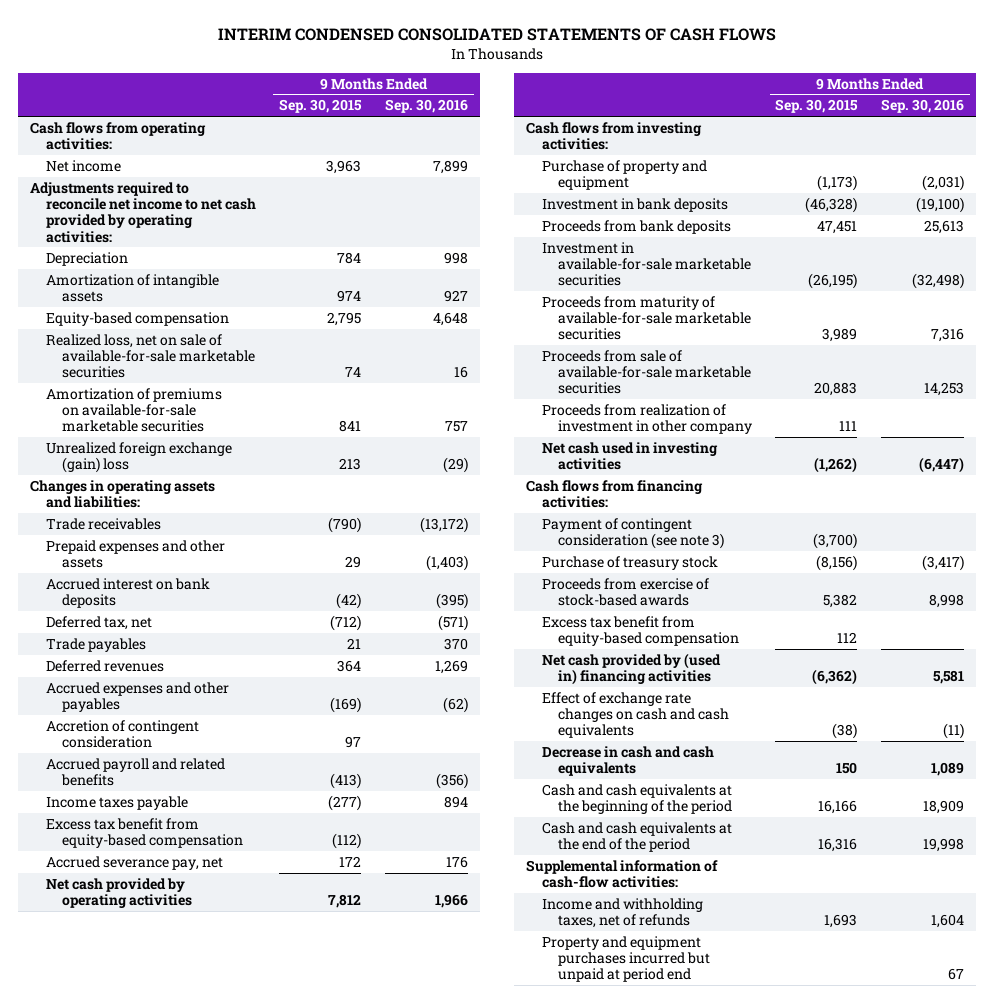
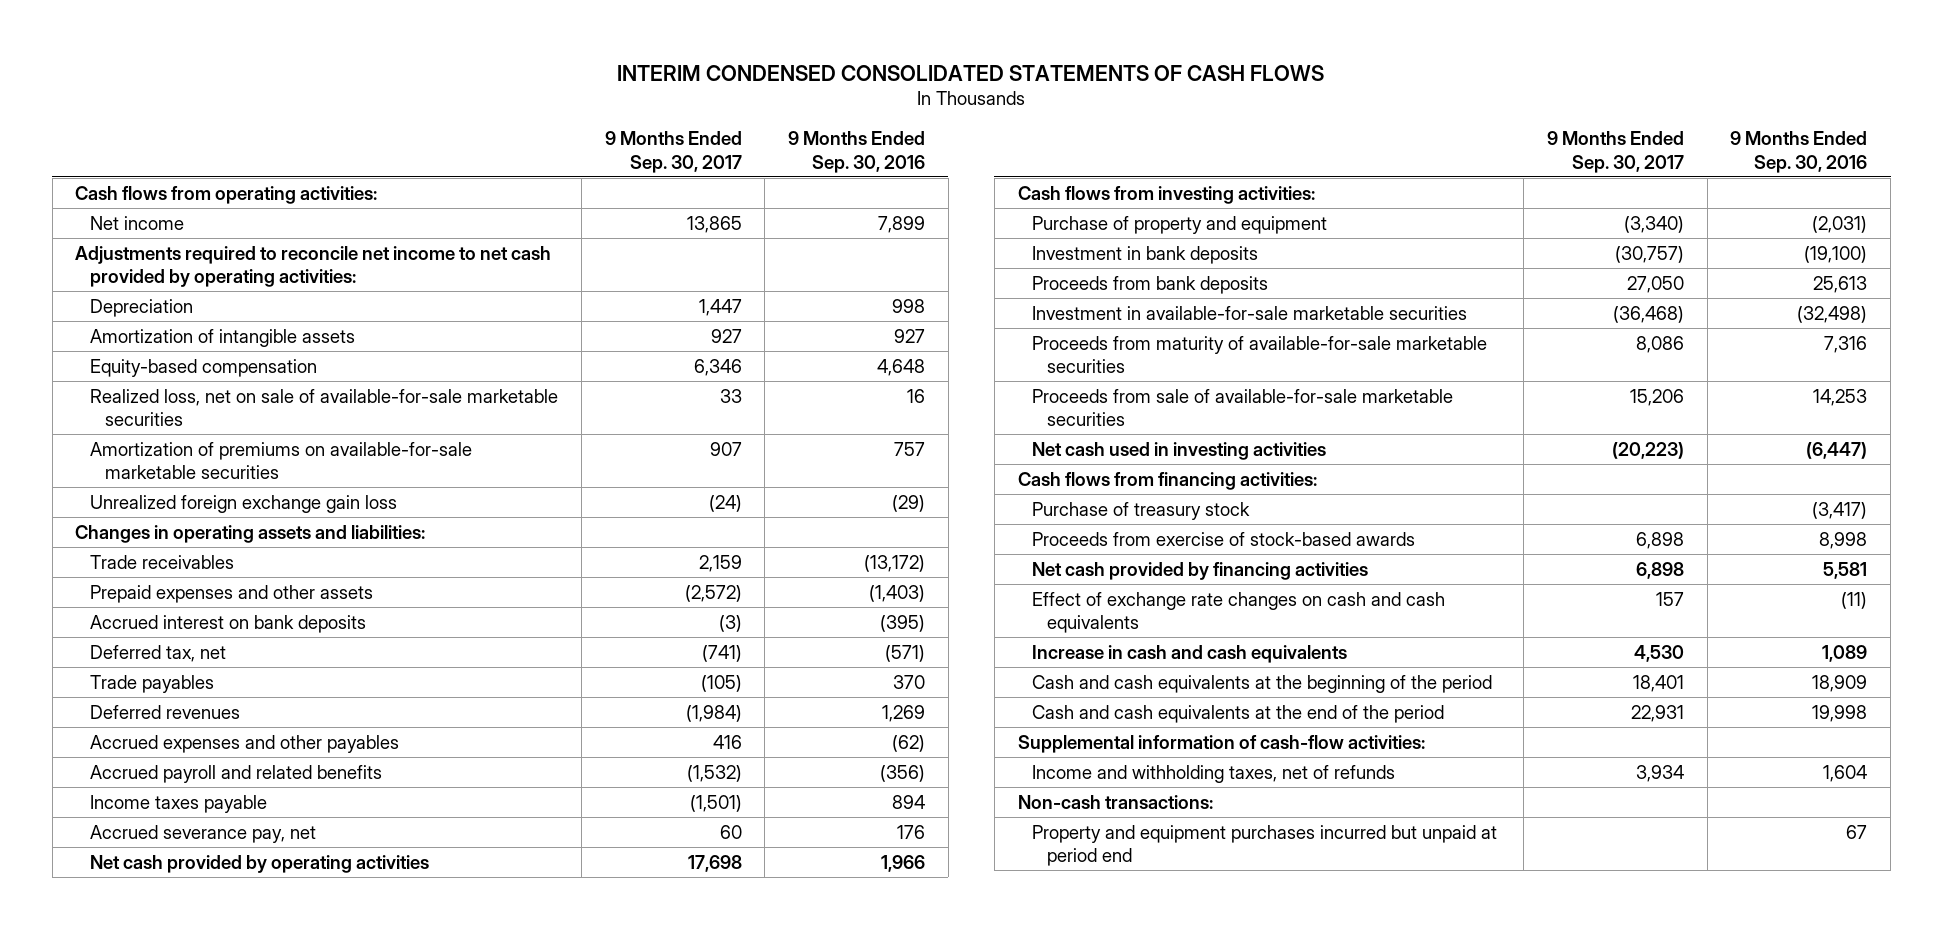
[279,99,363,114] Sep. 30, 2015 -> none
none -> [604,131,742,173] 9 Months Ended Sep. 30, 2017
[45,441,232,474] Unrealized foreign exchange (gain) loss -> [90,494,398,513] Unrealized foreign exchange gain loss
[45,719,199,749] Accretion of contingent consideration -> none
[45,817,243,849] Excess tax benefit from equity-based compensation -> none
[541,403,752,435] Proceeds from realization of investment in other company -> none
[541,517,724,550] Payment of contingent consideration (see note 3) -> none
[541,615,739,647] Excess tax benefit from equity-based compensation -> none
[541,652,721,686] Net cash provided by (used in) financing activities -> [1032,561,1369,580] Net cash provided by financing activities
[541,745,714,777] Decrease in cash and cash equivalents -> [1032,644,1348,663] Increase in cash and cash equivalents
none -> [1017,794,1213,809] Non-cash transactions:

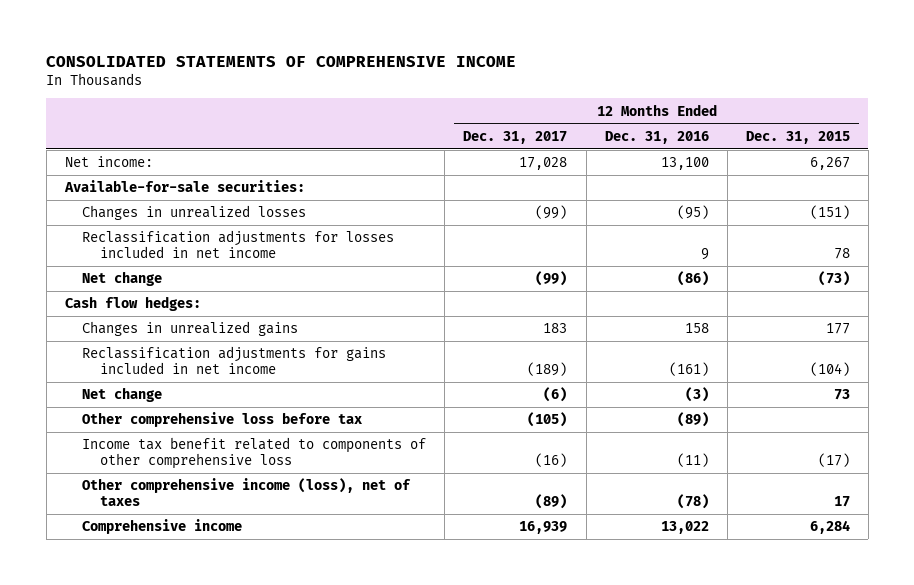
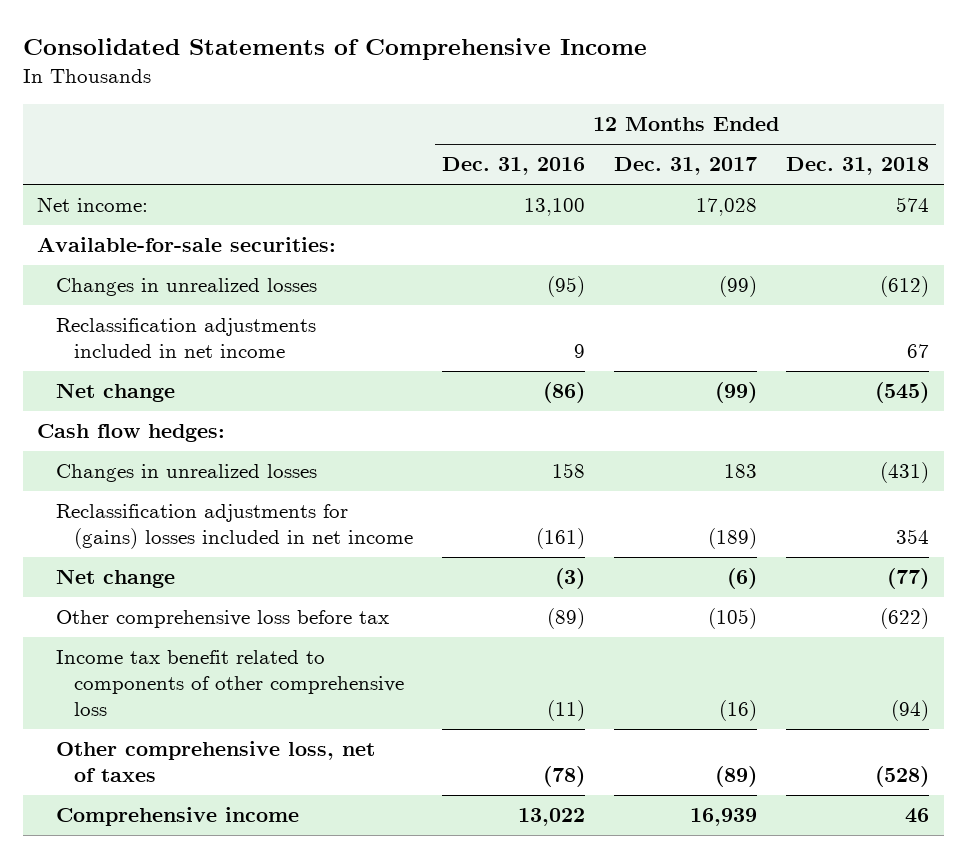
[46,56,517,68] CONSOLIDATED STATEMENTS OF COMPREHENSIVE INCOME -> [22,38,647,61] Consolidated Statements of Comprehensive Income
[745,130,850,144] Dec. 31, 2015 -> none
none -> [786,157,930,176] Dec. 31, 2018
[82,230,395,259] Reclassification adjustments for losses included in net income -> [55,318,316,359] Reclassification adjustments included in net income
[82,321,299,337] Changes in unrealized gains -> [55,464,317,483] Changes in unrealized losses
[82,346,387,375] Reclassification adjustments for gains included in net income -> [55,504,414,550] Reclassification adjustments for (gains) losses included in net income
[82,478,412,507] Other comprehensive income (loss), net of taxes -> [55,741,375,783] Other comprehensive loss, net of taxes

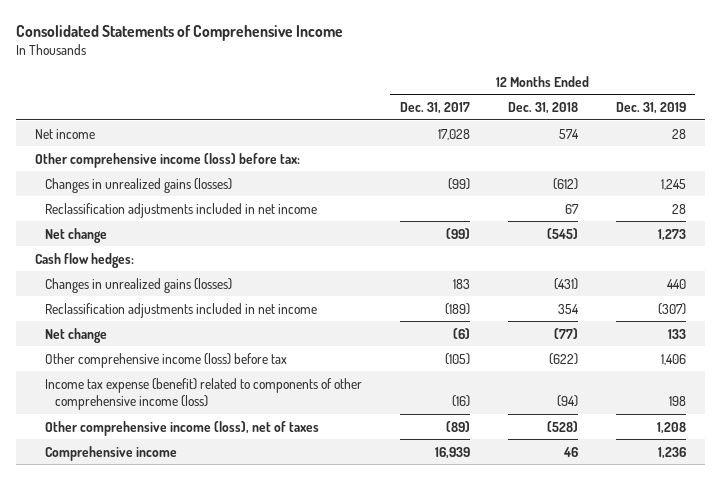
[442,157,586,176] Dec. 31, 2016 -> none
none -> [615,102,686,115] Dec. 31, 2019
[37,197,149,213] Net income: -> [34,128,95,139] Net income
[37,237,337,253] Available-for-sale securities: -> [34,152,300,168] Other comprehensive income (loss) before tax:
[55,278,317,297] Changes in unrealized losses -> [44,177,232,193] Changes in unrealized gains (losses)
[55,464,317,483] Changes in unrealized losses -> [44,277,232,293] Changes in unrealized gains (losses)
[55,504,414,550] Reclassification adjustments for (gains) losses included in net income -> [44,302,317,318] Reclassification adjustments included in net income
[55,610,389,629] Other comprehensive loss before tax -> [44,352,287,368] Other comprehensive income (loss) before tax
[55,650,405,717] Income tax benefit related to components of other comprehensive loss -> [44,377,362,411] Income tax expense (benefit) related to components of other comprehensive income (loss)
[55,741,375,783] Other comprehensive loss, net of taxes -> [44,420,319,436] Other comprehensive income (loss), net of taxes

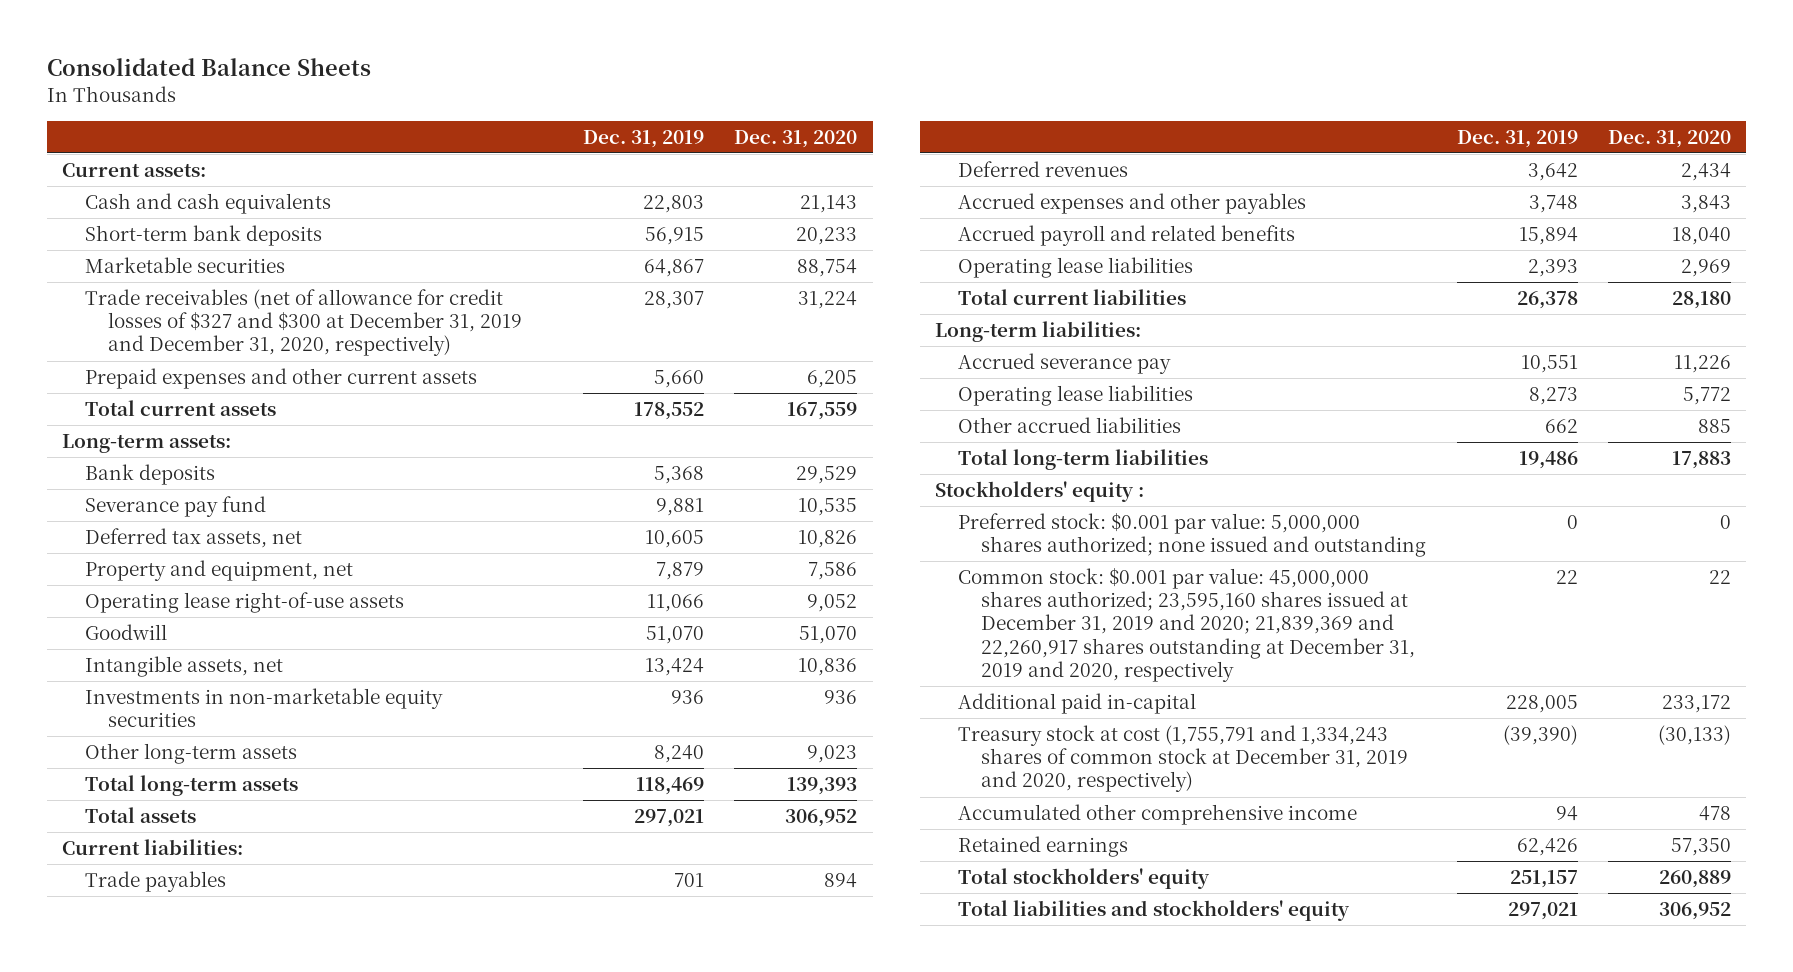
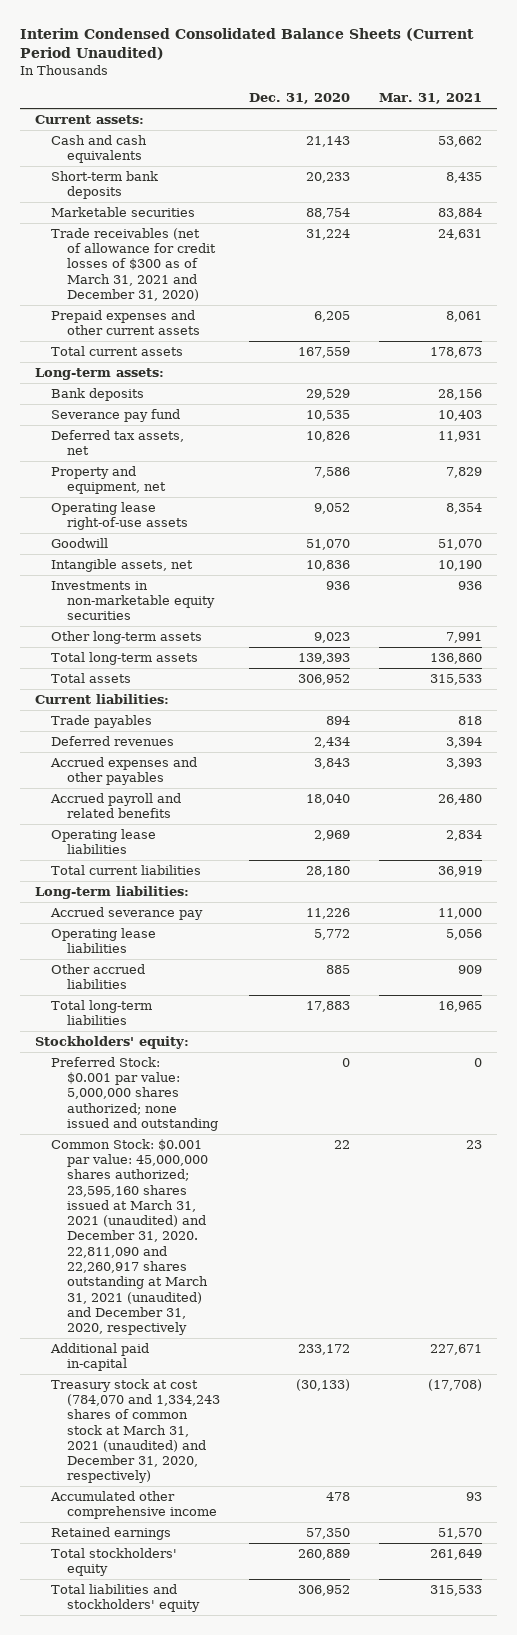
[46,58,371,77] Consolidated Balance Sheets -> [19,28,474,61] Interim Condensed Consolidated Balance Sheets (Current Period Unaudited)
[582,129,704,148] Dec. 31, 2019 -> none
none -> [379,93,483,105] Mar. 31, 2021
[84,289,522,357] Trade receivables (net of allowance for credit losses of $327 and $300 at December 31, 2019 and December 31, 2020, respectively) -> [50,227,216,301] Trade receivables (net of allowance for credit losses of $300 as of March 31, 2021 and December 31, 2020)
[935,481,1145,503] Stockholders' equity : -> [34,1035,189,1049] Stockholders' equity:
[958,513,1427,558] Preferred stock: $0.001 par value: 5,000,000 shares authorized; none issued and outstanding -> [50,1056,218,1131] Preferred Stock: $0.001 par value: 5,000,000 shares authorized; none issued and outstanding
[958,568,1416,682] Common stock: $0.001 par value: 45,000,000 shares authorized; 23,595,160 shares issued at December 31, 2019 and 2020; 21,839,369 and 22,260,917 shares outstanding at December 31, 2019 and 2020, respectively -> [50,1138,208,1336] Common Stock: $0.001 par value: 45,000,000 shares authorized; 23,595,160 shares issued at March 31, 2021 (unaudited) and December 31, 2020. 22,811,090 and 22,260,917 shares outstanding at March 31, 2021 (unaudited) and December 31, 2020, respectively
[958,725,1409,793] Treasury stock at cost (1,755,791 and 1,334,243 shares of common stock at December 31, 2019 and 2020, respectively) -> [50,1378,220,1484] Treasury stock at cost (784,070 and 1,334,243 shares of common stock at March 31, 2021 (unaudited) and December 31, 2020, respectively)

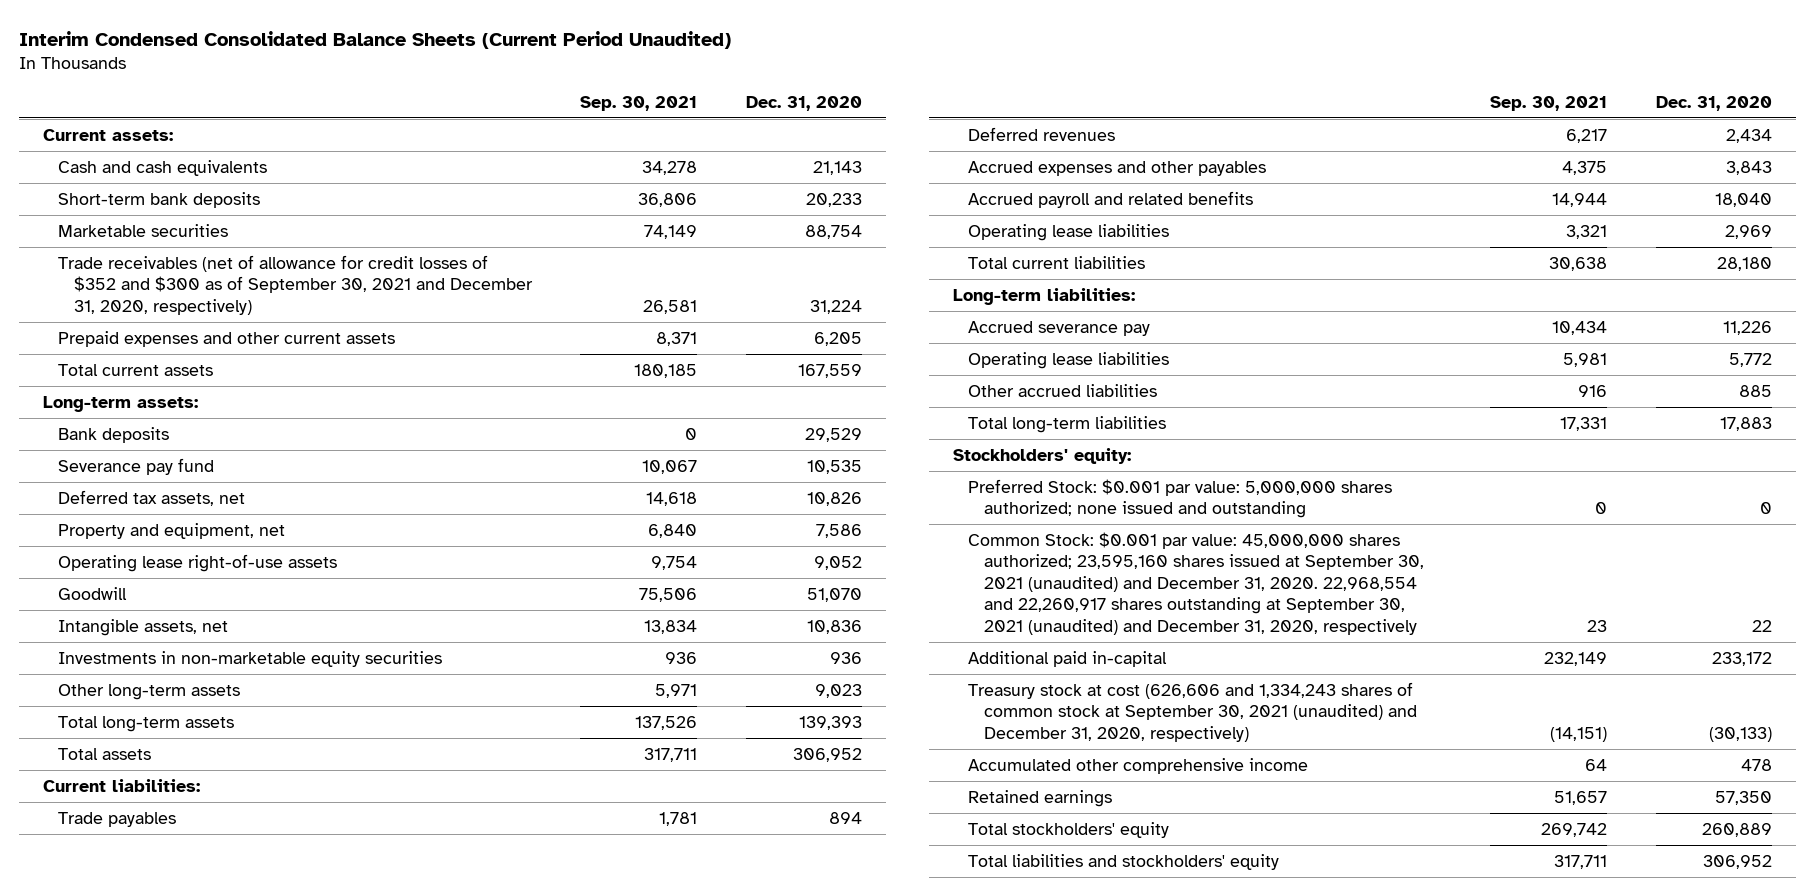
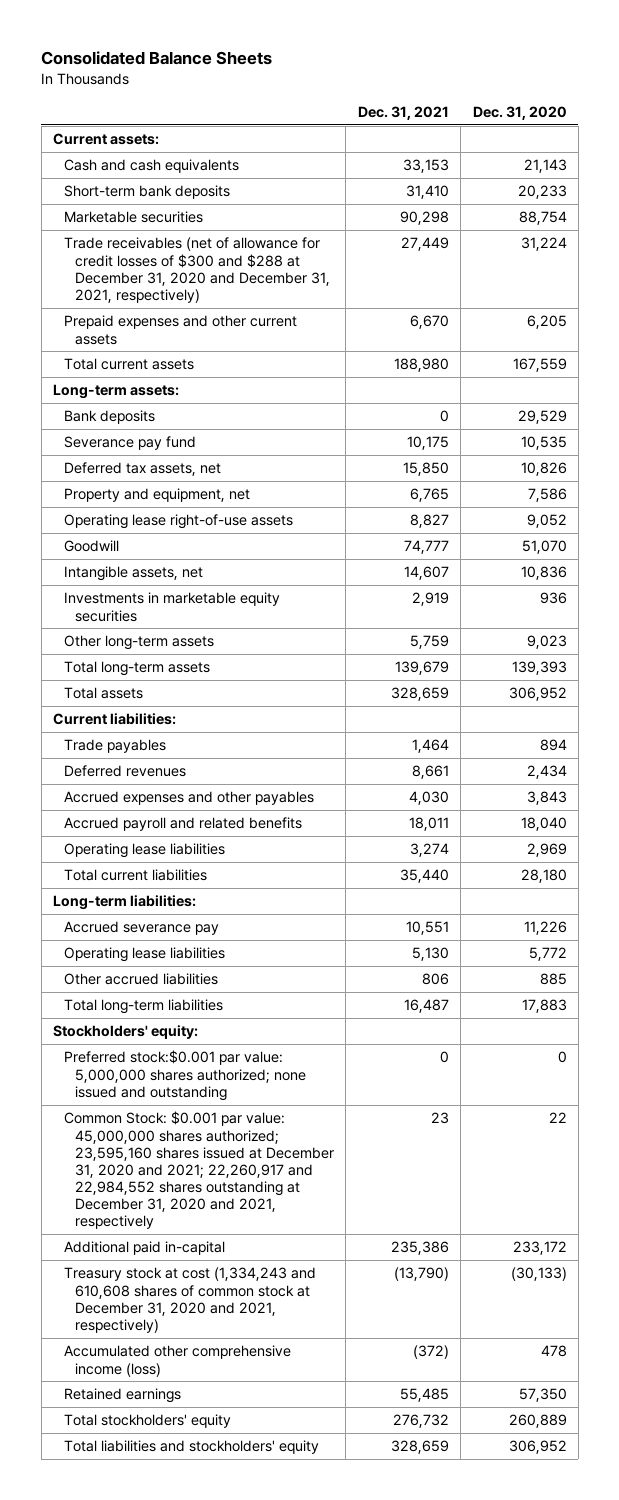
[18,30,731,49] Interim Condensed Consolidated Balance Sheets (Current Period Unaudited) -> [41,50,273,65] Consolidated Balance Sheets
[580,95,698,111] Sep. 30, 2021 -> none
none -> [357,105,449,120] Dec. 31, 2021
[58,254,533,315] Trade receivables (net of allowance for credit losses of $352 and $300 as of September 30, 2021 and December 31, 2020, respectively) -> [63,237,330,303] Trade receivables (net of allowance for credit losses of $300 and $288 at December 31, 2020 and December 31, 2021, respectively)
[58,650,443,667] Investments in non-marketable equity securities -> [63,592,280,622] Investments in marketable equity securities
[968,478,1393,519] Preferred Stock: $0.001 par value: 5,000,000 shares authorized; none issued and outstanding -> [63,1050,306,1101] Preferred stock:$0.001 par value: 5,000,000 shares authorized; none issued and outstanding
[968,531,1424,635] Common Stock: $0.001 par value: 45,000,000 shares authorized; 23,595,160 shares issued at September 30, 2021 (unaudited) and December 31, 2020. 22,968,554 and 22,260,917 shares outstanding at September 30, 2021 (unaudited) and December 31, 2020, respectively -> [63,1111,334,1229] Common Stock: $0.001 par value: 45,000,000 shares authorized; 23,595,160 shares issued at December 31, 2020 and 2021; 22,260,917 and 22,984,552 shares outstanding at December 31, 2020 and 2021, respectively
[968,681,1417,742] Treasury stock at cost (626,606 and 1,334,243 shares of common stock at September 30, 2021 (unaudited) and December 31, 2020, respectively) -> [63,1267,316,1333] Treasury stock at cost (1,334,243 and 610,608 shares of common stock at December 31, 2020 and 2021, respectively)
[968,757,1309,774] Accumulated other comprehensive income -> [63,1345,291,1377] Accumulated other comprehensive income (loss)

